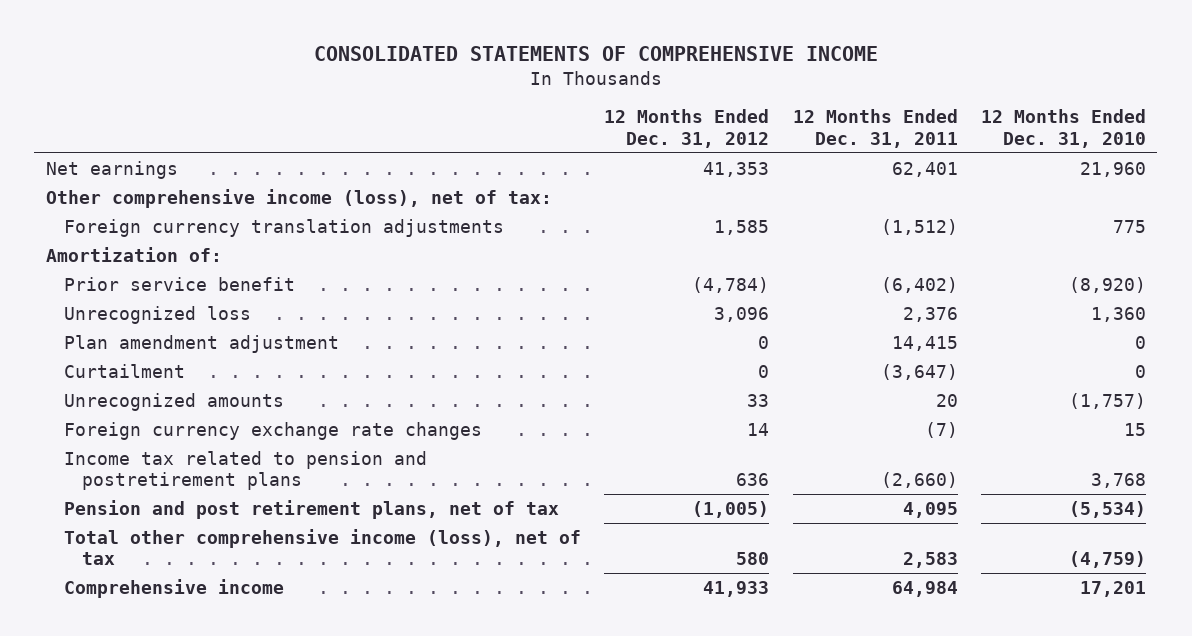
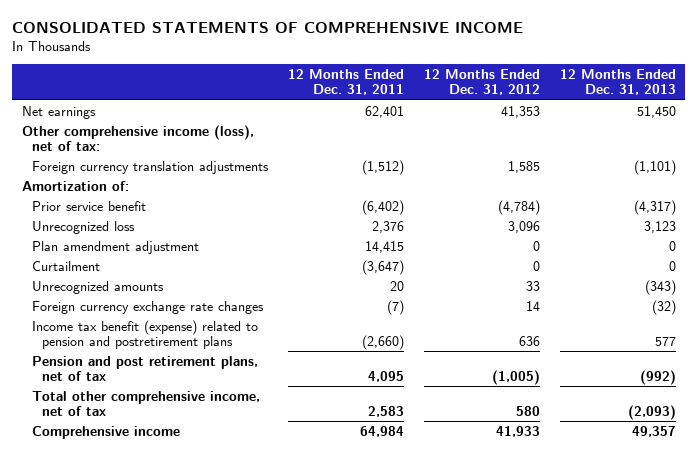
[980,109,1146,148] 12 Months Ended Dec. 31, 2010 -> none
none -> [559,68,676,96] 12 Months Ended Dec. 31, 2013
[64,450,428,491] Income tax related to pension and postretirement plans -> [32,319,259,350] Income tax benefit (expense) related to pension and postretirement plans
[64,528,582,566] Total other comprehensive income (loss), net of tax -> [32,390,261,417] Total other comprehensive income, net of tax

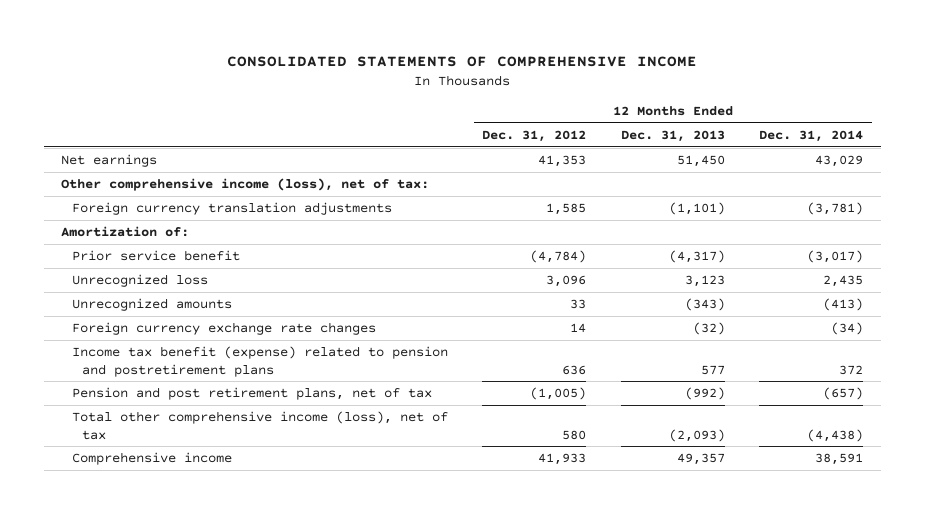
[287,68,404,96] 12 Months Ended Dec. 31, 2011 -> none
none -> [759,129,864,142] Dec. 31, 2014
[32,240,200,254] Plan amendment adjustment -> none
[32,260,101,271] Curtailment -> none
[32,390,261,417] Total other comprehensive income, net of tax -> [71,411,448,440] Total other comprehensive income (loss), net of tax

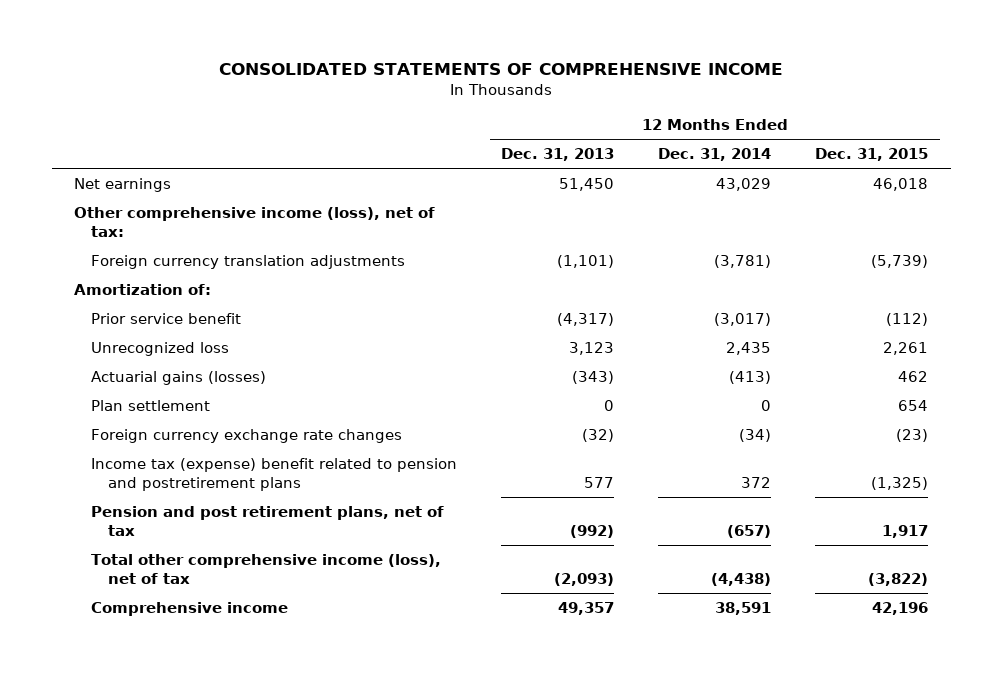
[482,129,587,142] Dec. 31, 2012 -> none
none -> [815,148,929,162] Dec. 31, 2015
[71,298,232,312] Unrecognized amounts -> [90,370,266,385] Actuarial gains (losses)
none -> [90,399,210,411] Plan settlement
[71,346,448,377] Income tax benefit (expense) related to pension and postretirement plans -> [90,457,457,491] Income tax (expense) benefit related to pension and postretirement plans

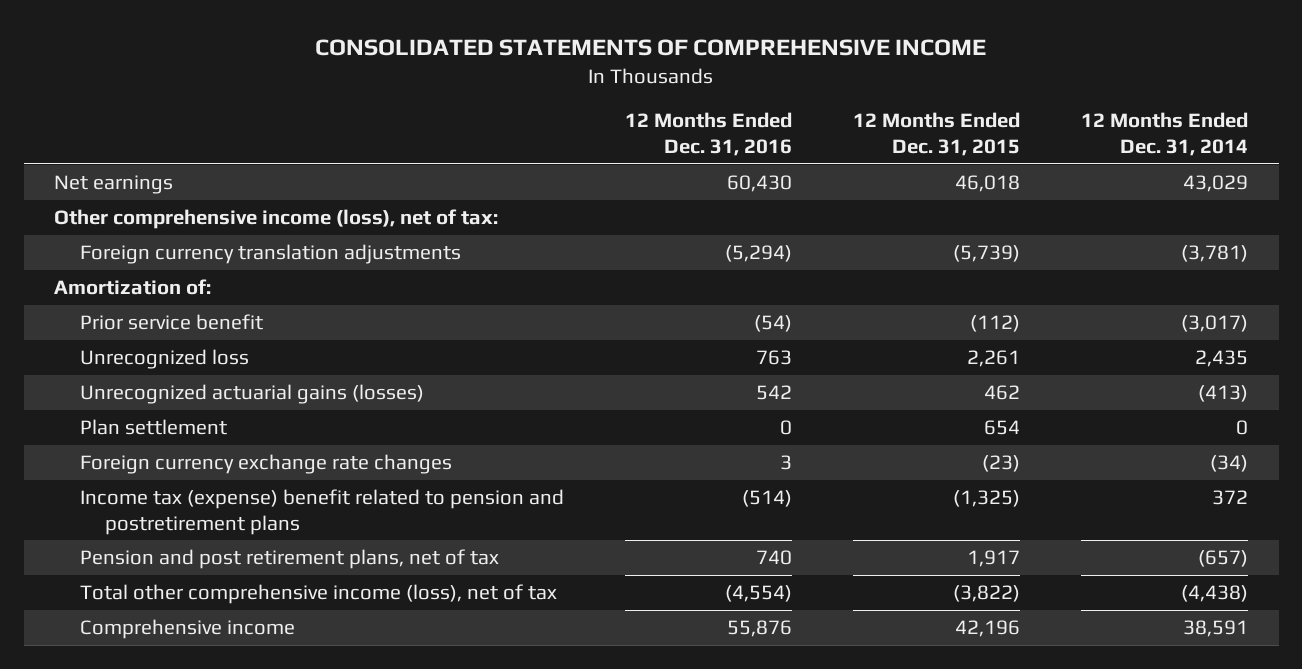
[501,148,615,162] Dec. 31, 2013 -> none
none -> [624,112,792,157] 12 Months Ended Dec. 31, 2016
[90,370,266,385] Actuarial gains (losses) -> [79,384,424,405] Unrecognized actuarial gains (losses)

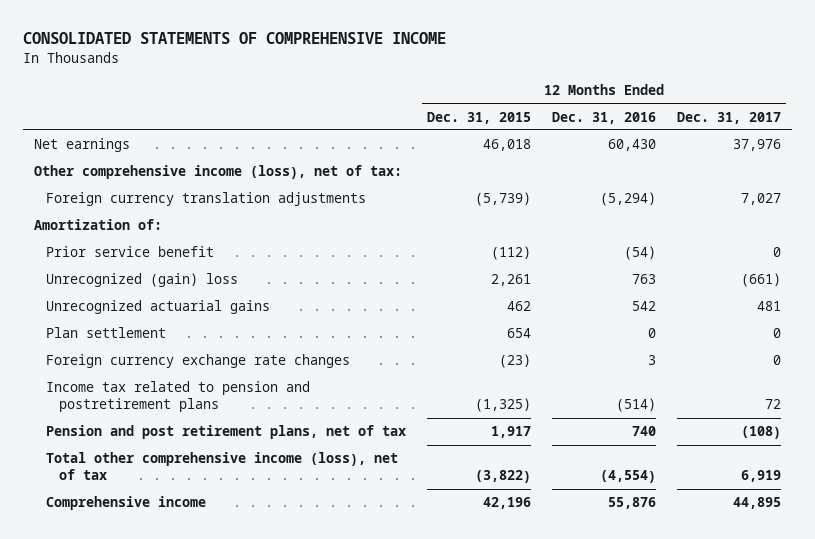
[1081,112,1249,157] 12 Months Ended Dec. 31, 2014 -> none
none -> [677,111,782,124] Dec. 31, 2017
[79,349,249,370] Unrecognized loss -> [46,273,239,288] Unrecognized (gain) loss
[79,384,424,405] Unrecognized actuarial gains (losses) -> [46,300,271,315] Unrecognized actuarial gains
[79,489,564,535] Income tax (expense) benefit related to pension and postretirement plans -> [46,381,311,413] Income tax related to pension and postretirement plans

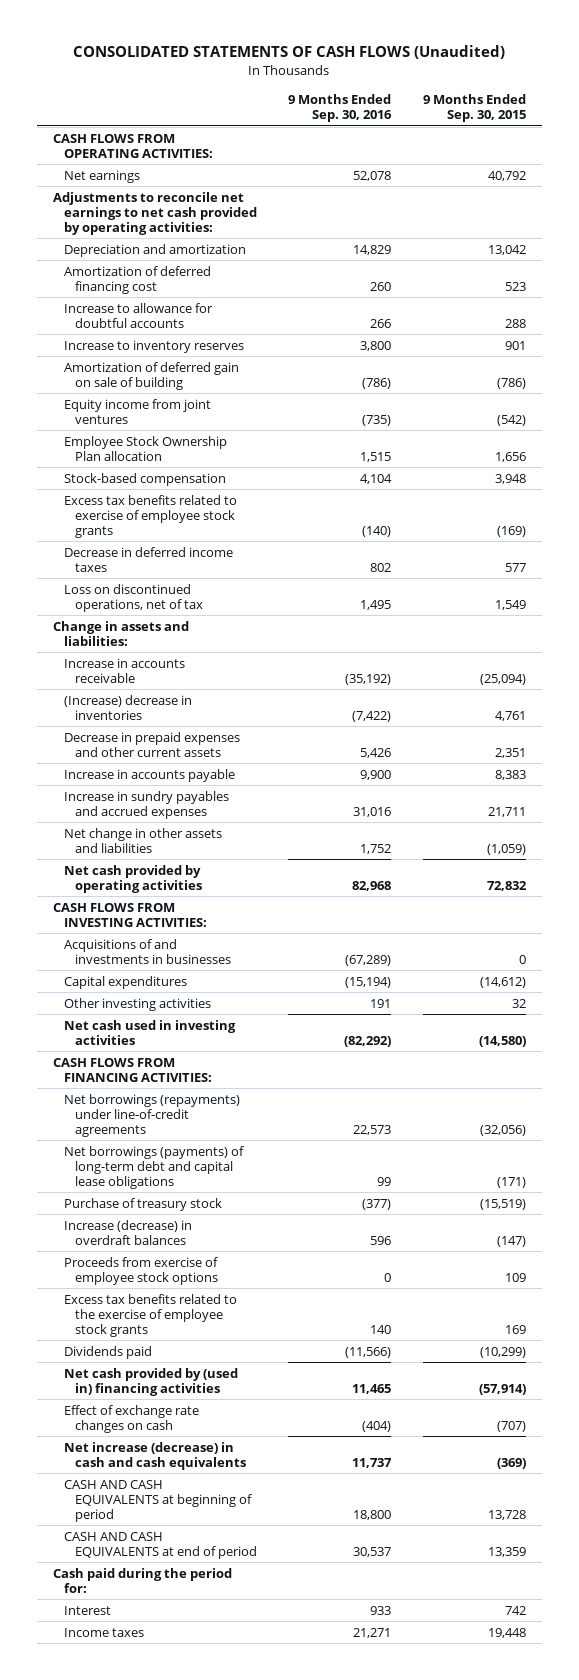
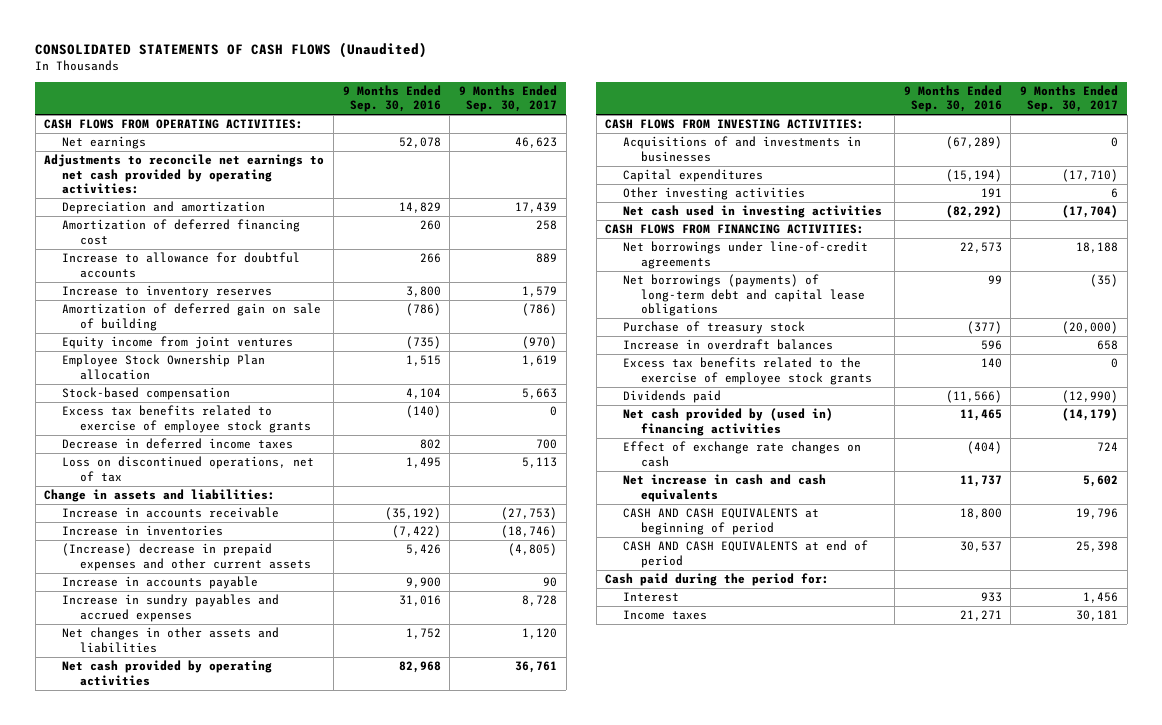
[422,94,526,123] 9 Months Ended Sep. 30, 2015 -> none
none -> [459,85,558,113] 9 Months Ended Sep. 30, 2017
[63,694,192,720] (Increase) decrease in inventories -> [62,525,224,537] Increase in inventories
[63,731,240,757] Decrease in prepaid expenses and other current assets -> [62,543,311,571] (Increase) decrease in prepaid expenses and other current assets
[63,827,222,853] Net change in other assets and liabilities -> [62,627,280,653] Net changes in other assets and liabilities
[63,1093,240,1138] Net borrowings (repayments) under line-of-credit agreements -> [623,241,869,269] Net borrowings under line-of-credit agreements
[63,1256,218,1285] Proceeds from exercise of employee stock options -> none
[63,1219,192,1245] Increase (decrease) in overdraft balances -> [623,339,834,351] Increase in overdraft balances
[63,1441,246,1470] Net increase (decrease) in cash and cash equivalents -> [623,474,827,502] Net increase in cash and cash equivalents

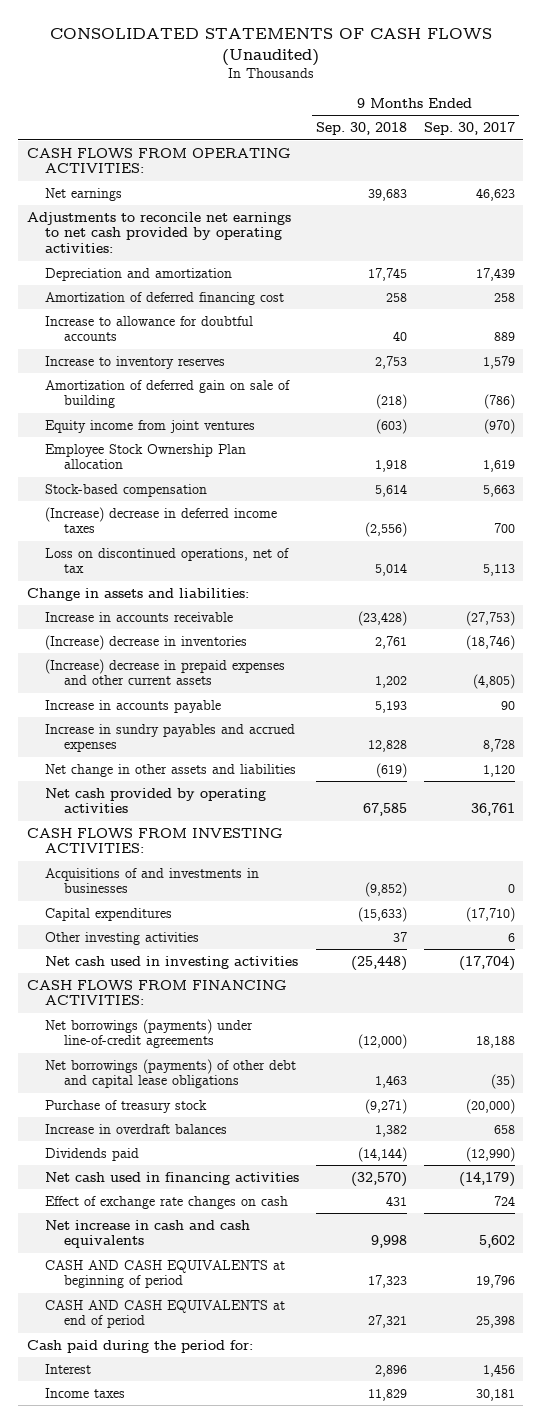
[342,85,441,113] 9 Months Ended Sep. 30, 2016 -> none
none -> [315,122,407,136] Sep. 30, 2018
[62,405,311,433] Excess tax benefits related to exercise of employee stock grants -> none
[62,438,294,450] Decrease in deferred income taxes -> [45,506,278,534] (Increase) decrease in deferred income taxes
[62,525,224,537] Increase in inventories -> [45,634,248,650] (Increase) decrease in inventories
[62,627,280,653] Net changes in other assets and liabilities -> [45,763,297,777] Net change in other assets and liabilities
[623,241,869,269] Net borrowings under line-of-credit agreements -> [45,1018,254,1049] Net borrowings (payments) under line-of-credit agreements
[623,274,865,316] Net borrowings (payments) of long-term debt and capital lease obligations -> [45,1058,297,1089] Net borrowings (payments) of other debt and capital lease obligations
[623,357,872,385] Excess tax benefits related to the exercise of employee stock grants -> none
[623,408,834,436] Net cash provided by (used in) financing activities -> [45,1171,300,1185] Net cash used in financing activities

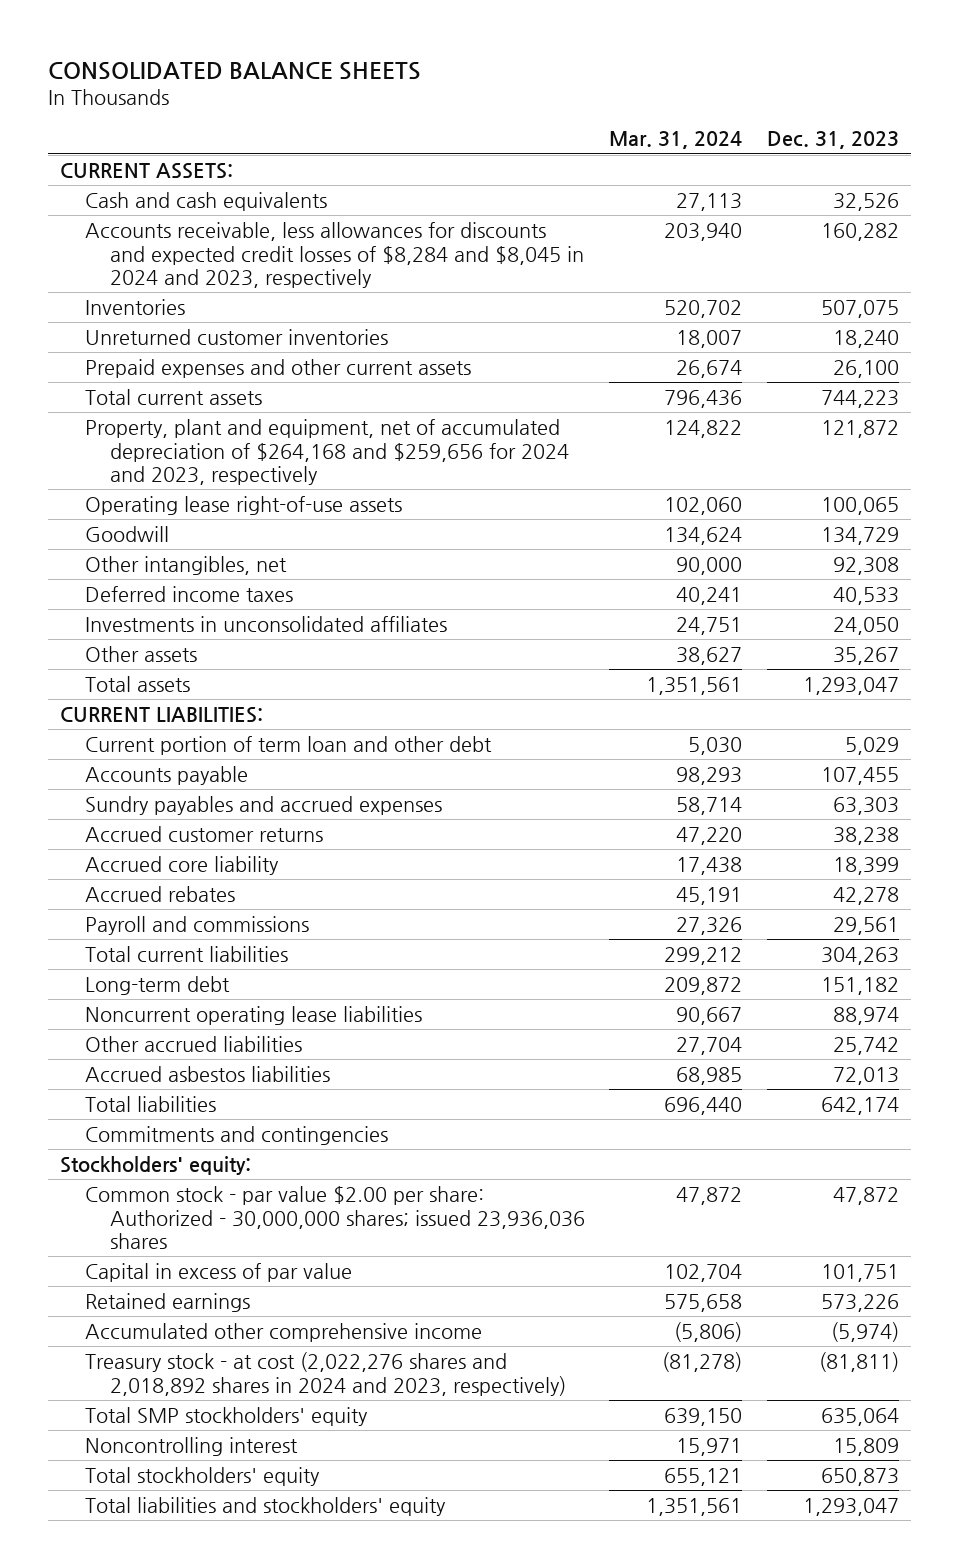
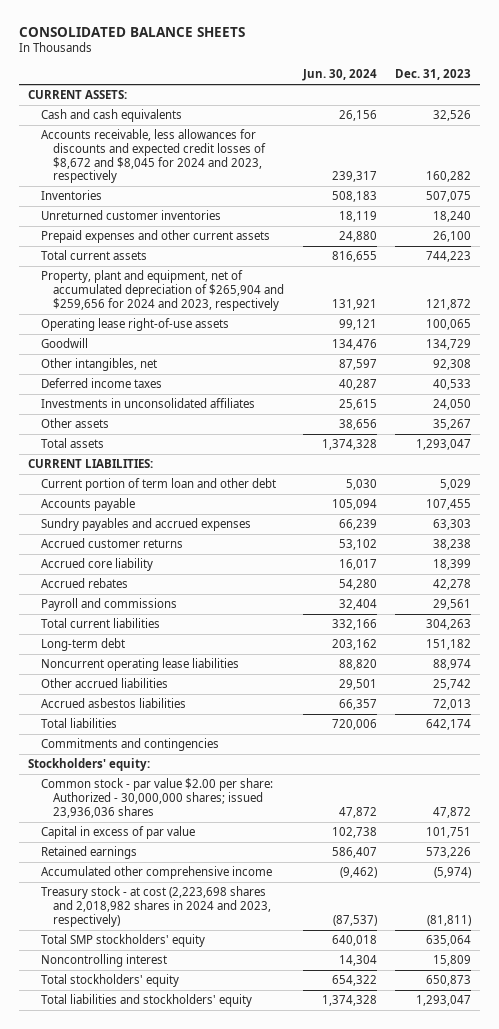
[609,131,743,150] Mar. 31, 2024 -> none
none -> [301,69,377,82] Jun. 30, 2024
[84,221,584,289] Accounts receivable, less allowances for discounts and expected credit losses of $8,284 and $8,045 in 2024 and 2023, respectively -> [40,129,267,184] Accounts receivable, less allowances for discounts and expected credit losses of $8,672 and $8,045 for 2024 and 2023, respectively
[84,418,569,486] Property, plant and equipment, net of accumulated depreciation of $264,168 and $259,656 for 2024 and 2023, respectively -> [40,270,285,311] Property, plant and equipment, net of accumulated depreciation of $265,904 and $259,656 for 2024 and 2023, respectively
[84,1351,566,1396] Treasury stock - at cost (2,022,276 shares and 2,018,892 shares in 2024 and 2023, respectively) -> [40,886,272,927] Treasury stock - at cost (2,223,698 shares and 2,018,982 shares in 2024 and 2023, respectively)

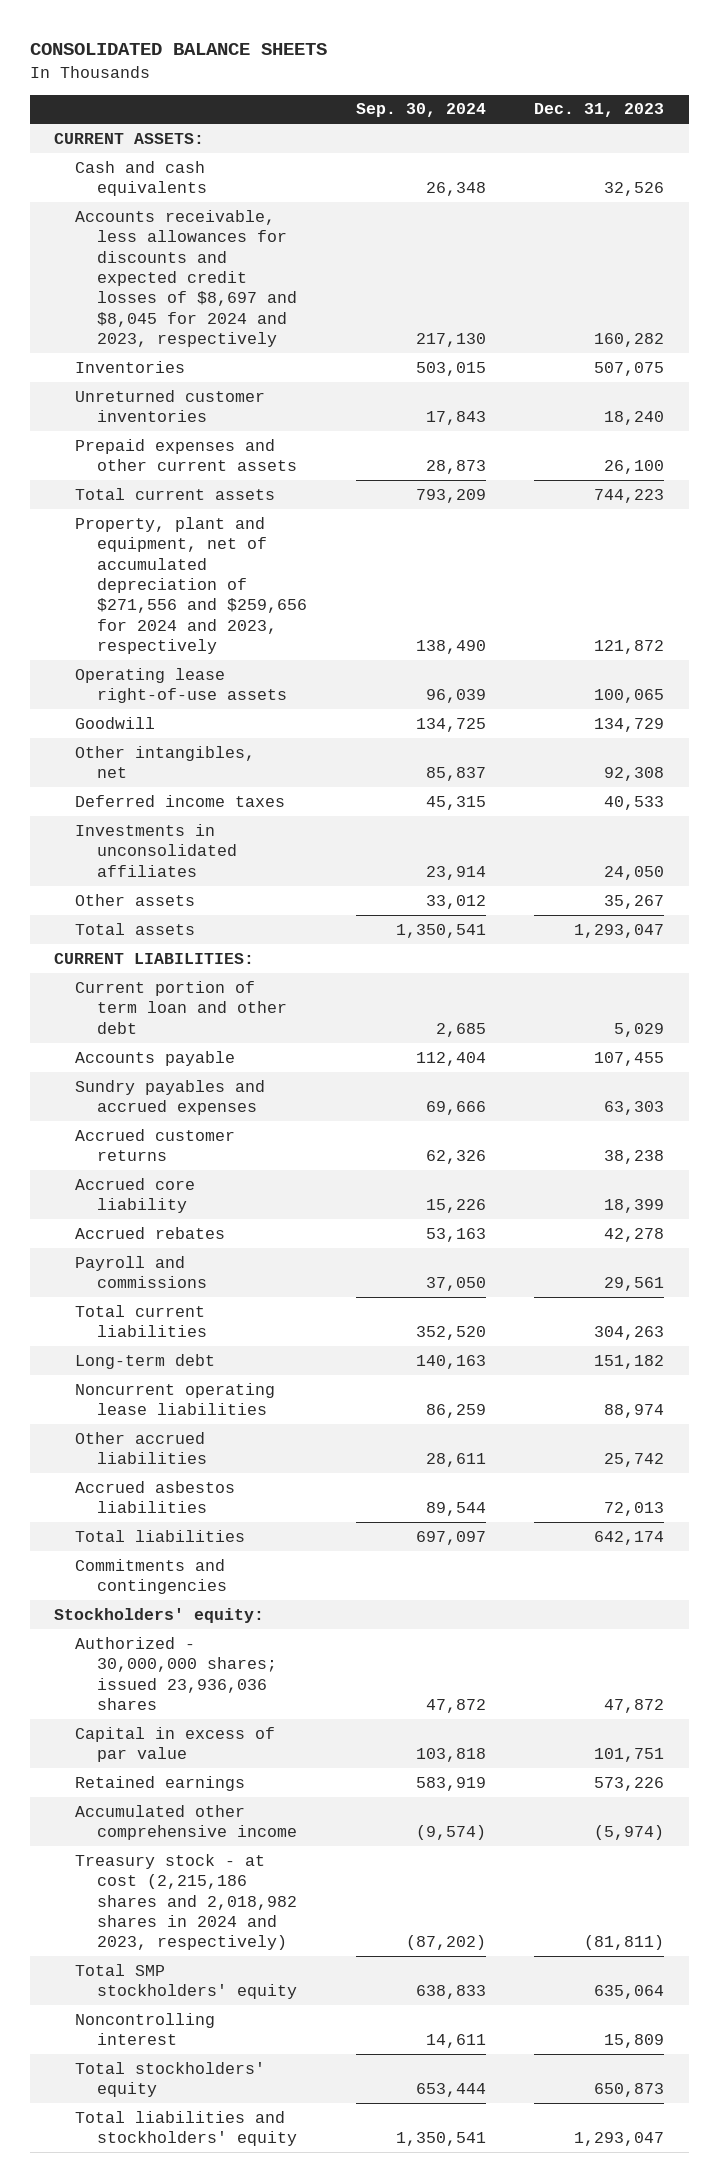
[301,69,377,82] Jun. 30, 2024 -> none
none -> [355,103,486,118] Sep. 30, 2024
[40,129,267,184] Accounts receivable, less allowances for discounts and expected credit losses of $8,672 and $8,045 for 2024 and 2023, respectively -> [75,209,297,348] Accounts receivable, less allowances for discounts and expected credit losses of $8,697 and $8,045 for 2024 and 2023, respectively
[40,270,285,311] Property, plant and equipment, net of accumulated depreciation of $265,904 and $259,656 for 2024 and 2023, respectively -> [75,516,307,655] Property, plant and equipment, net of accumulated depreciation of $271,556 and $259,656 for 2024 and 2023, respectively
[40,778,273,818] Common stock - par value $2.00 per share: Authorized - 30,000,000 shares; issued 23,936,036 shares -> [75,1636,277,1710] Authorized - 30,000,000 shares; issued 23,936,036 shares
[40,886,272,927] Treasury stock - at cost (2,223,698 shares and 2,018,982 shares in 2024 and 2023, respectively) -> [75,1853,297,1951] Treasury stock - at cost (2,215,186 shares and 2,018,982 shares in 2024 and 2023, respectively)

